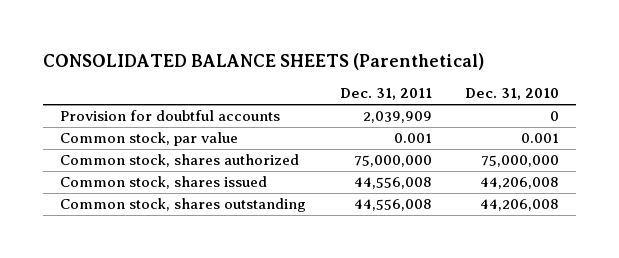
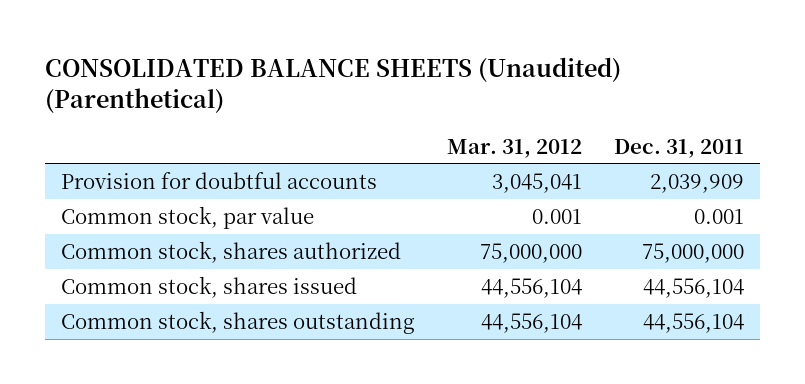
[43,52,485,70] CONSOLIDATED BALANCE SHEETS (Parenthetical) -> [44,56,621,114] CONSOLIDATED BALANCE SHEETS (Unaudited) (Parenthetical)
[465,88,560,101] Dec. 31, 2010 -> none
none -> [447,138,583,158] Mar. 31, 2012
[353,177,432,190] 44,556,008 -> [643,277,745,298] 44,556,104
[353,199,432,212] 44,556,008 -> [643,312,745,333] 44,556,104

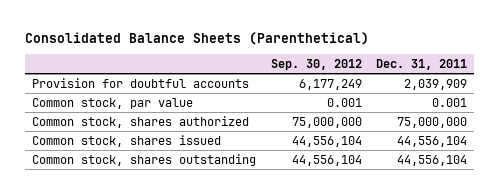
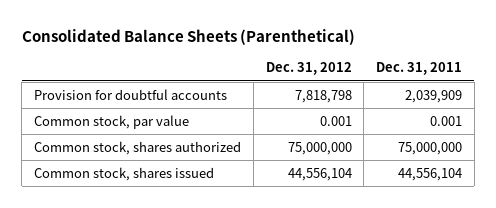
[270,58,362,70] Sep. 30, 2012 -> none
none -> [265,62,352,76] Dec. 31, 2012
[32,153,257,166] Common stock, shares outstanding -> none

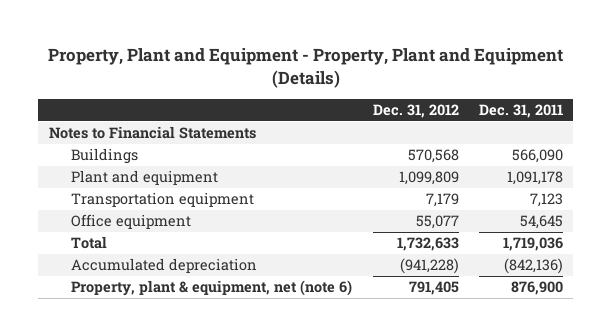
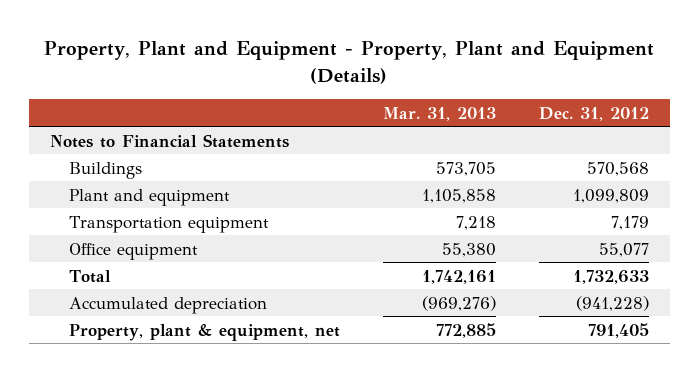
[478,104,563,119] Dec. 31, 2011 -> none
none -> [383,106,497,121] Mar. 31, 2013
[71,280,353,297] Property, plant & equipment, net (note 6) -> [69,323,341,341] Property, plant & equipment, net

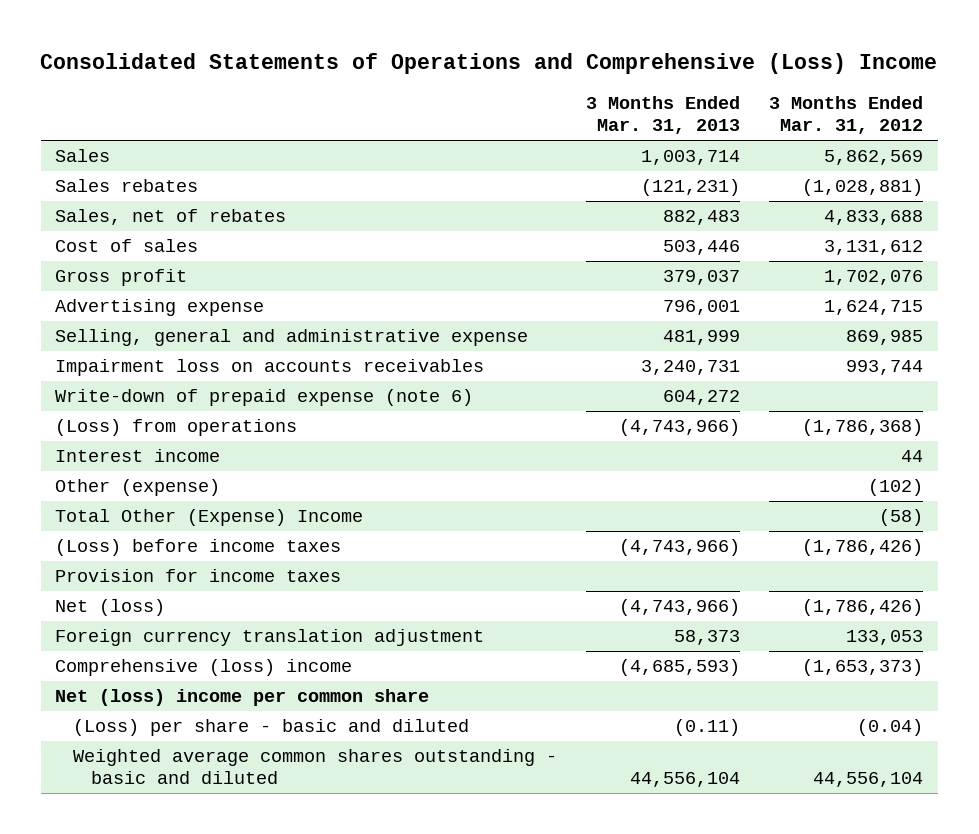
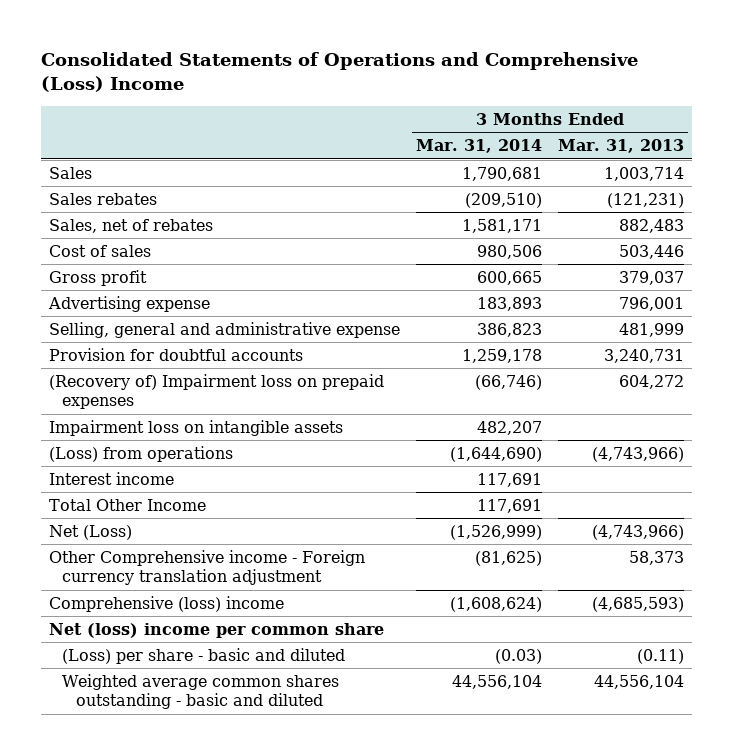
[769,96,924,135] 3 Months Ended Mar. 31, 2012 -> none
none -> [416,139,543,154] Mar. 31, 2014
[55,359,485,377] Impairment loss on accounts receivables -> [49,347,304,361] Provision for doubtful accounts
[55,389,474,407] Write-down of prepaid expense (note 6) -> [49,373,385,410] (Recovery of) Impairment loss on prepaid expenses
none -> [49,419,344,436] Impairment loss on intangible assets
[55,479,221,497] Other (expense) -> none
[55,539,342,557] (Loss) before income taxes -> none
[55,569,342,583] Provision for income taxes -> none
[55,509,364,527] Total Other (Expense) Income -> [49,498,207,511] Total Other Income
[55,599,166,617] Net (loss) -> [49,524,133,540] Net (Loss)
[55,629,485,647] Foreign currency translation adjustment -> [49,549,366,586] Other Comprehensive income - Foreign currency translation adjustment

